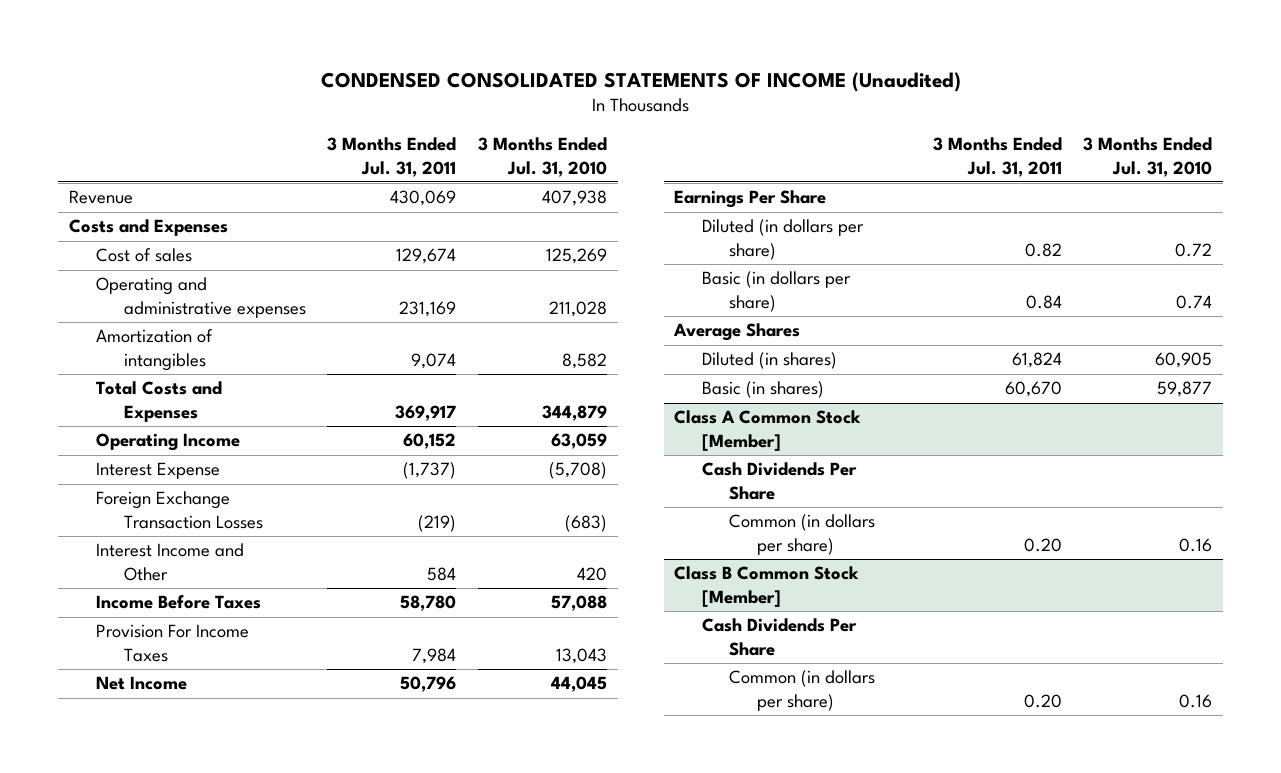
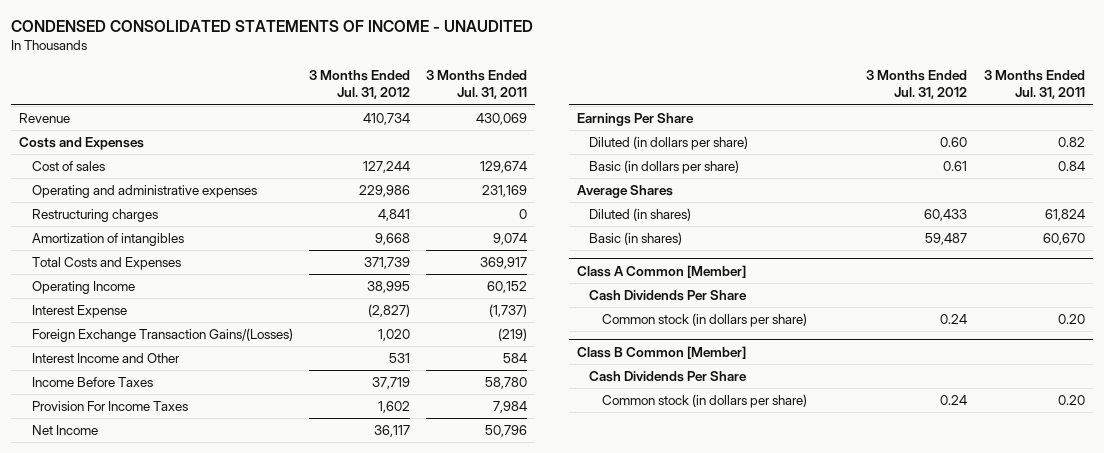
[320,71,961,92] CONDENSED CONSOLIDATED STATEMENTS OF INCOME (Unaudited) -> [11,19,534,32] CONDENSED CONSOLIDATED STATEMENTS OF INCOME - UNAUDITED
[477,137,607,177] 3 Months Ended Jul. 31, 2010 -> none
none -> [308,70,410,100] 3 Months Ended Jul. 31, 2012
none -> [31,208,158,222] Restructuring charges
[96,491,263,529] Foreign Exchange Transaction Losses -> [31,327,293,342] Foreign Exchange Transaction Gains/(Losses)
[674,410,862,451] Class A Common Stock [Member] -> [576,264,746,278] Class A Common [Member]
[729,514,876,555] Common (in dollars per share) -> [601,312,807,327] Common stock (in dollars per share)
[674,566,860,607] Class B Common Stock [Member] -> [576,345,746,359] Class B Common [Member]
[729,670,876,711] Common (in dollars per share) -> [601,393,807,408] Common stock (in dollars per share)

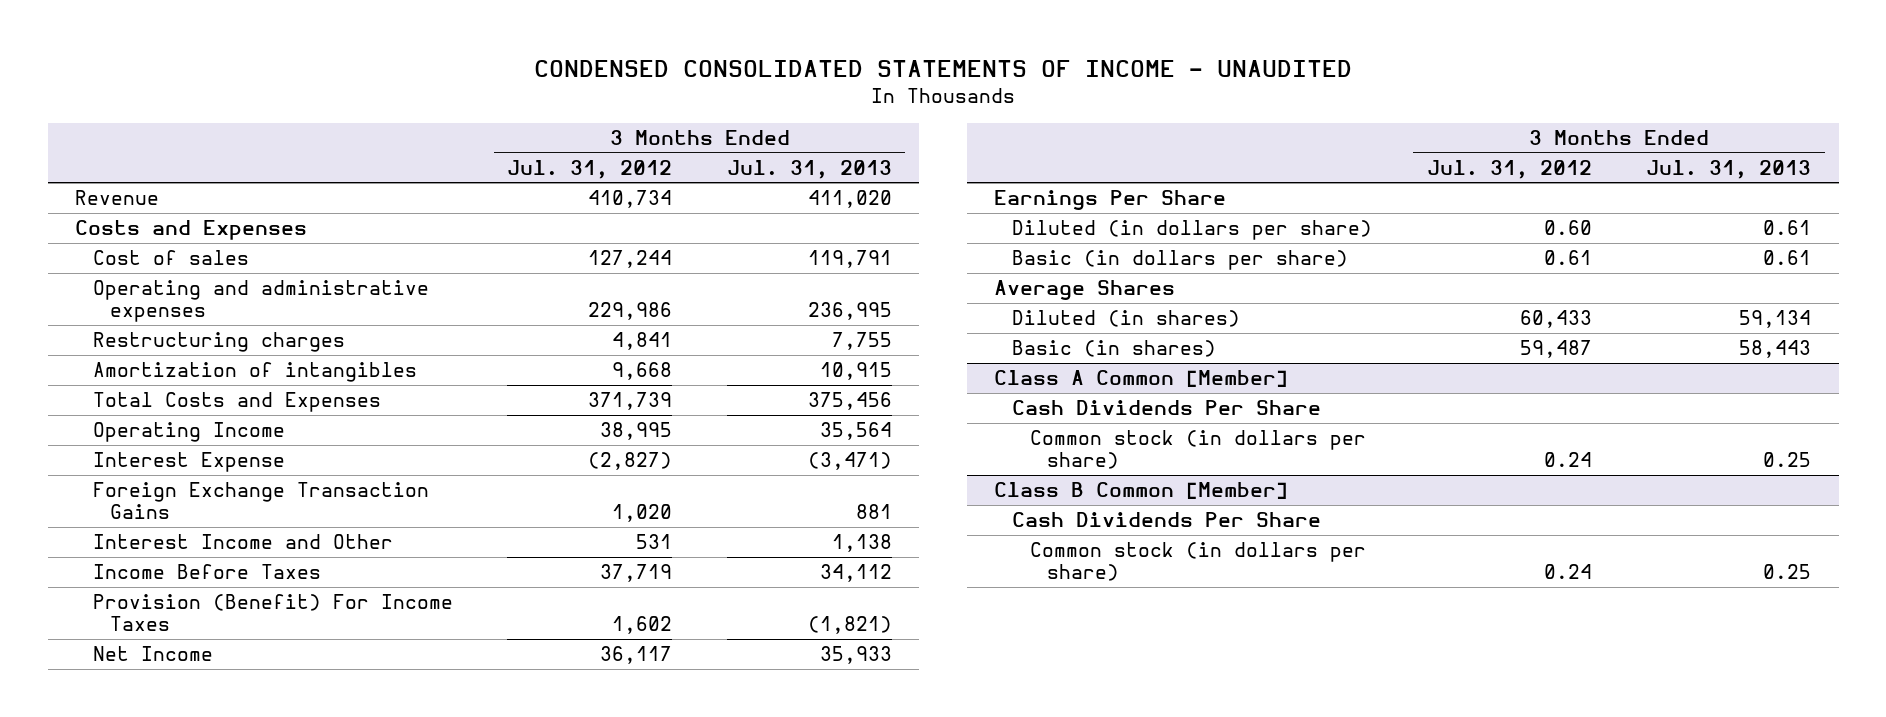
[426,70,528,100] 3 Months Ended Jul. 31, 2011 -> none
none -> [726,159,892,179] Jul. 31, 2013
[31,327,293,342] Foreign Exchange Transaction Gains/(Losses) -> [92,482,429,520] Foreign Exchange Transaction Gains
[31,400,188,411] Provision For Income Taxes -> [92,594,453,632] Provision (Benefit) For Income Taxes

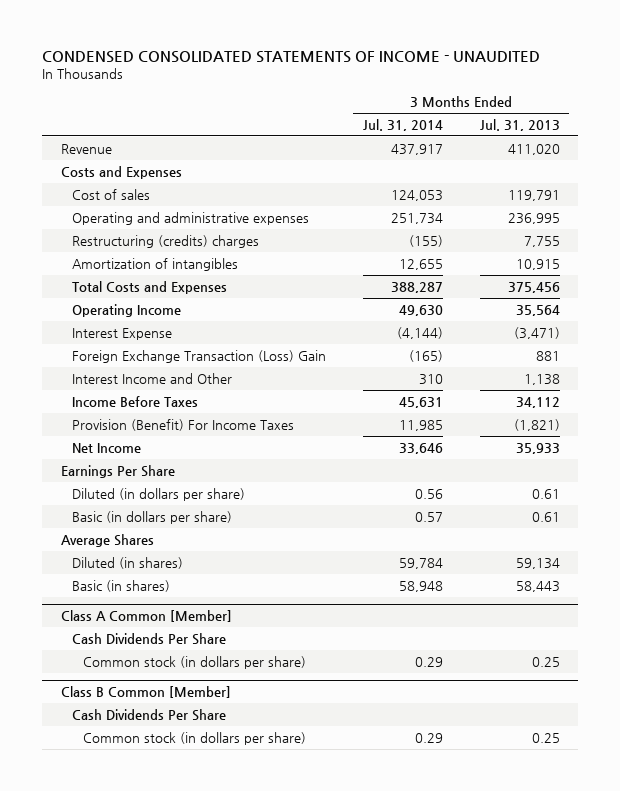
[507,159,673,179] Jul. 31, 2012 -> none
none -> [362,118,443,131] Jul. 31, 2014
[92,332,345,353] Restructuring charges -> [71,234,259,248] Restructuring (credits) charges
[92,482,429,520] Foreign Exchange Transaction Gains -> [71,349,326,363] Foreign Exchange Transaction (Loss) Gain

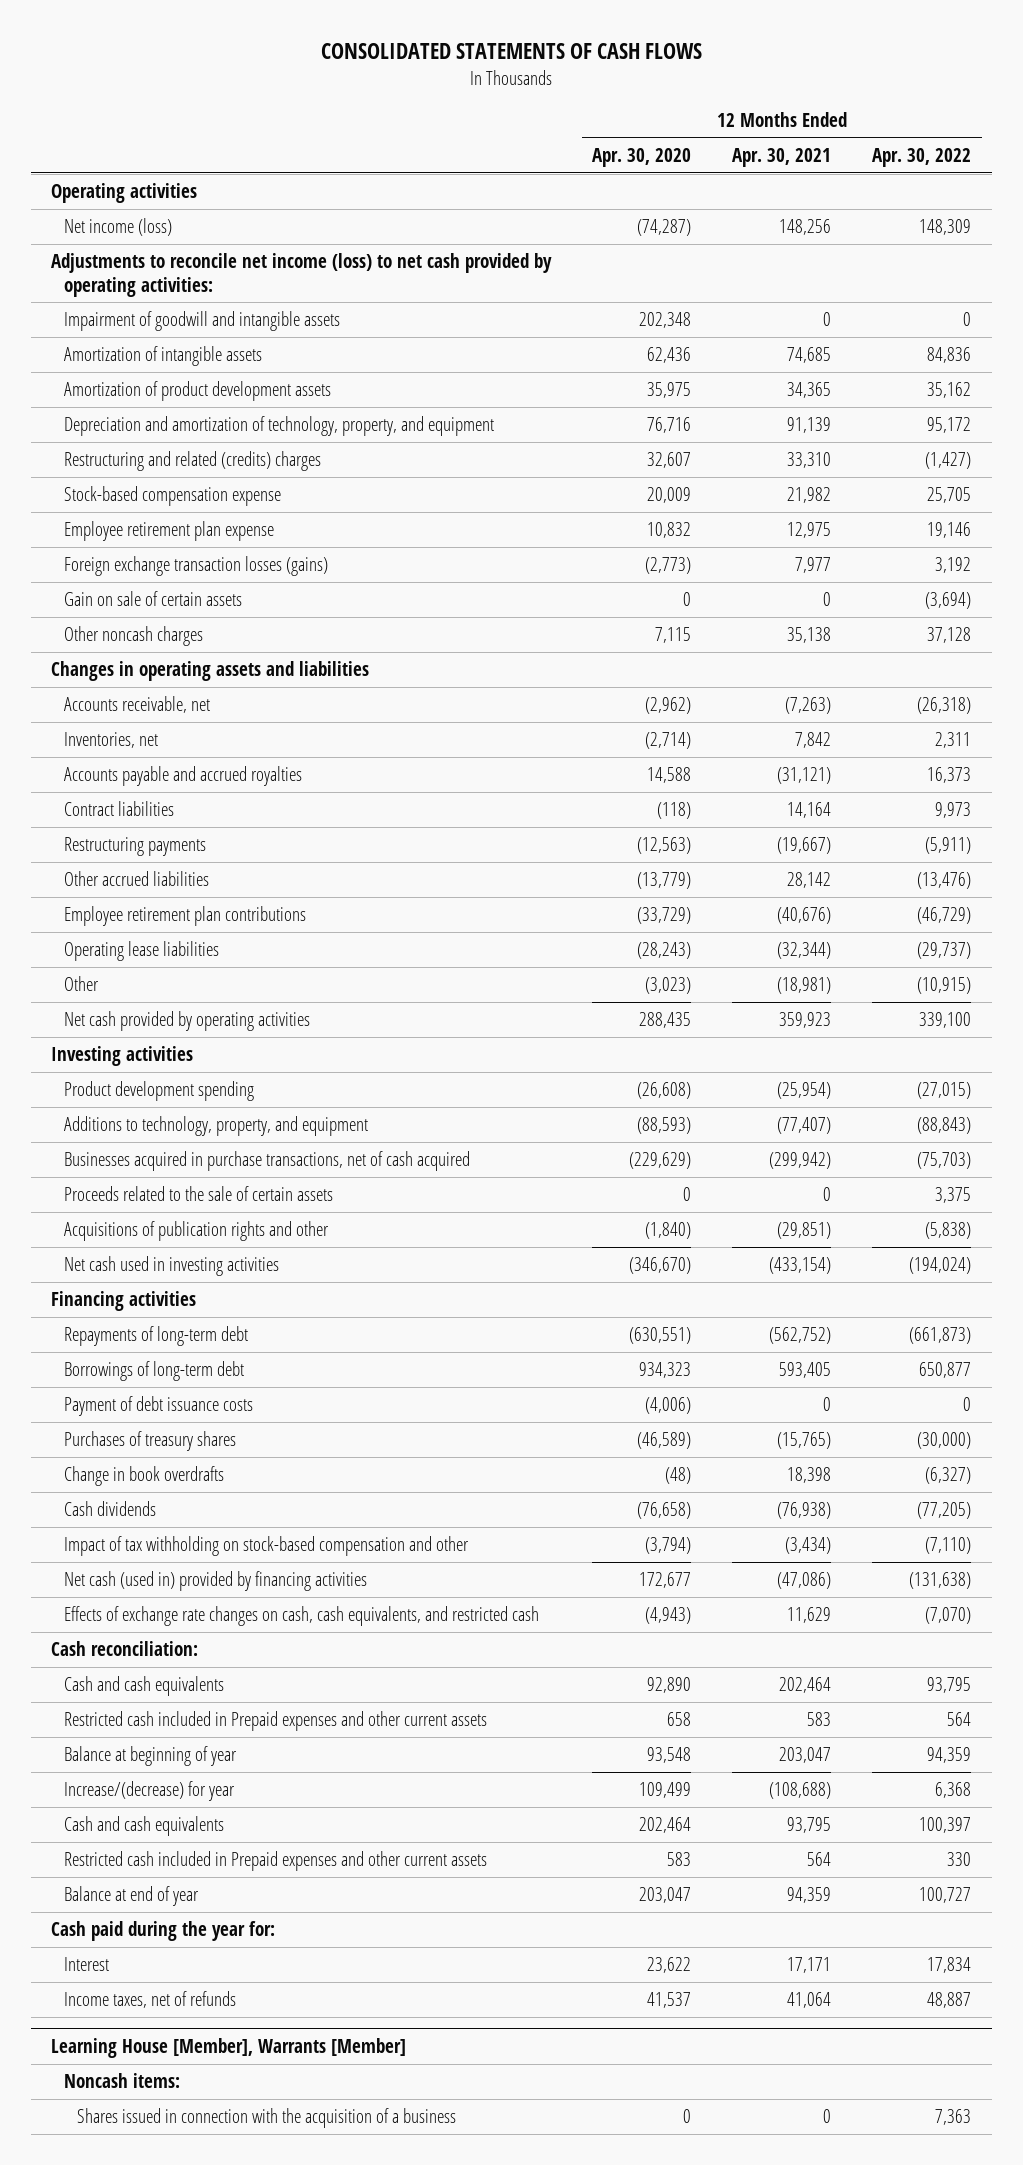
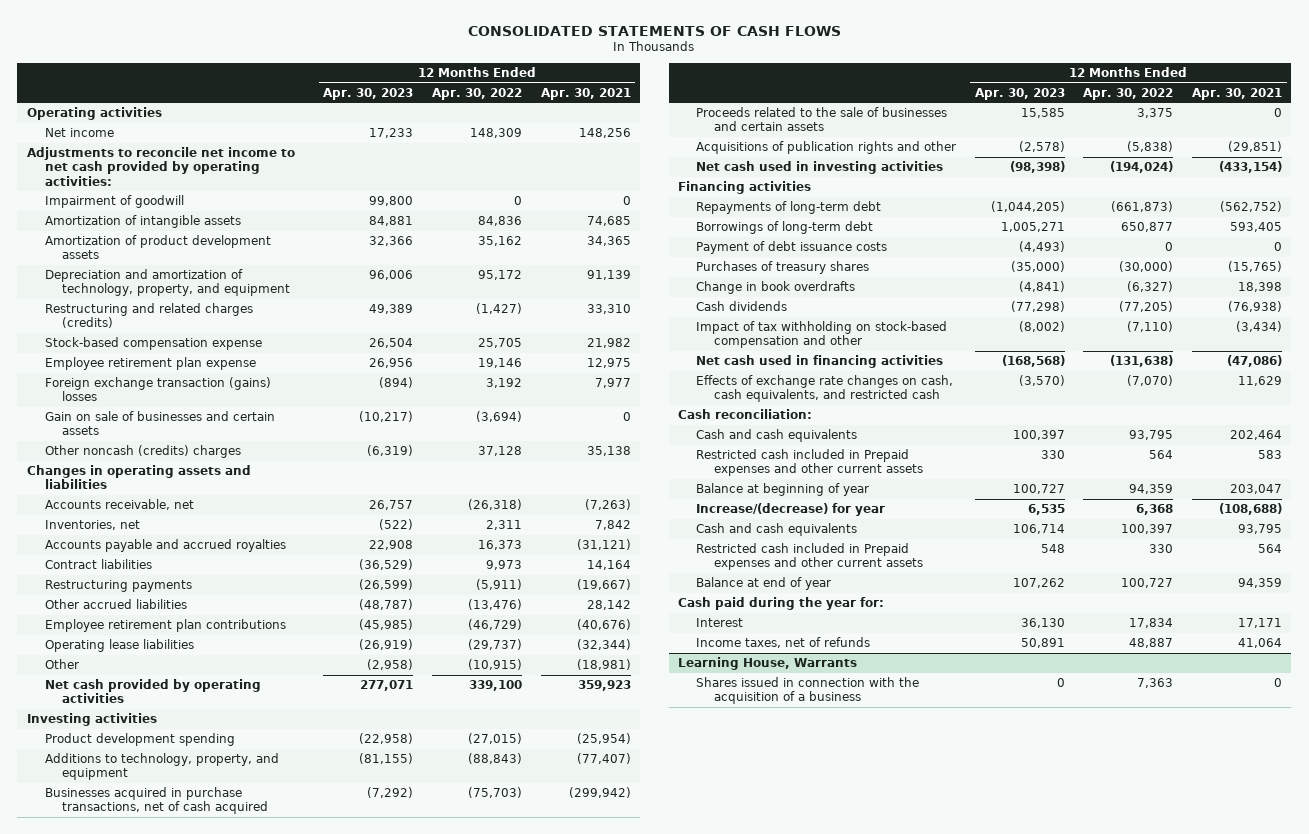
[592,147,692,167] Apr. 30, 2020 -> none
none -> [323,87,414,100] Apr. 30, 2023
[64,217,173,236] Net income (loss) -> [44,128,114,138] Net income
[51,252,553,297] Adjustments to reconcile net income (loss) to net cash provided by operating activities: -> [26,147,295,186] Adjustments to reconcile net income to net cash provided by operating activities:
[64,310,341,331] Impairment of goodwill and intangible assets -> [44,195,184,209] Impairment of goodwill
[64,450,322,471] Restructuring and related (credits) charges -> [44,303,253,329] Restructuring and related charges (credits)
[64,555,329,576] Foreign exchange transaction losses (gains) -> [44,377,271,402] Foreign exchange transaction (gains) losses
[64,590,243,606] Gain on sale of certain assets -> [44,411,275,436] Gain on sale of businesses and certain assets
[64,625,204,646] Other noncash charges -> [44,445,241,459] Other noncash (credits) charges
[64,1185,334,1201] Proceeds related to the sale of certain assets -> [696,107,948,132] Proceeds related to the sale of businesses and certain assets
[64,1570,368,1591] Net cash (used in) provided by financing activities -> [696,355,944,369] Net cash used in financing activities
[64,2072,181,2088] Noncash items: -> none
[51,2037,407,2058] Learning House [Member], Warrants [Member] -> [678,657,858,671] Learning House, Warrants

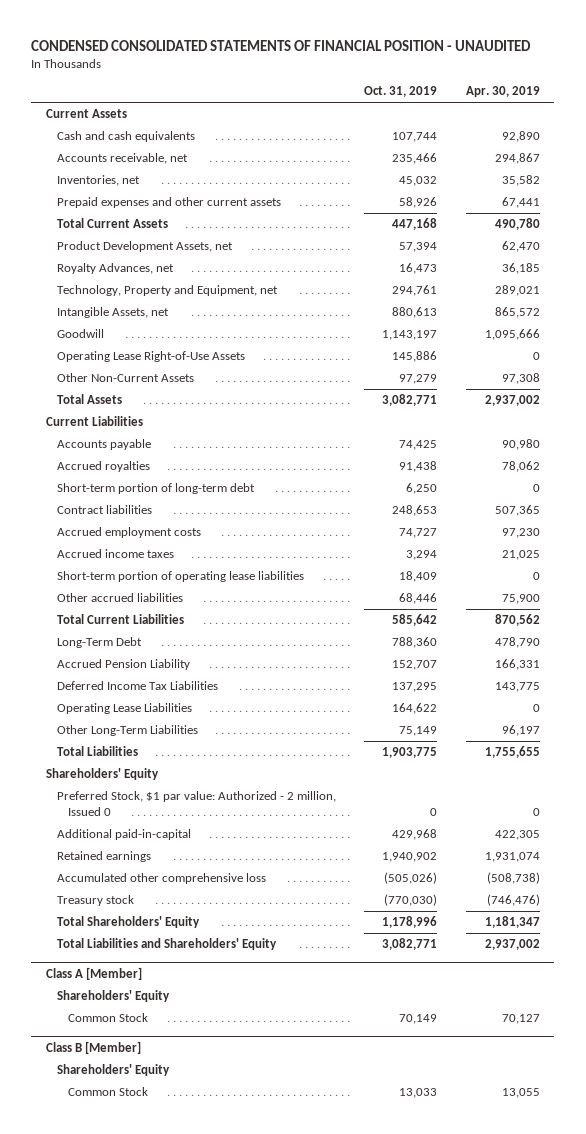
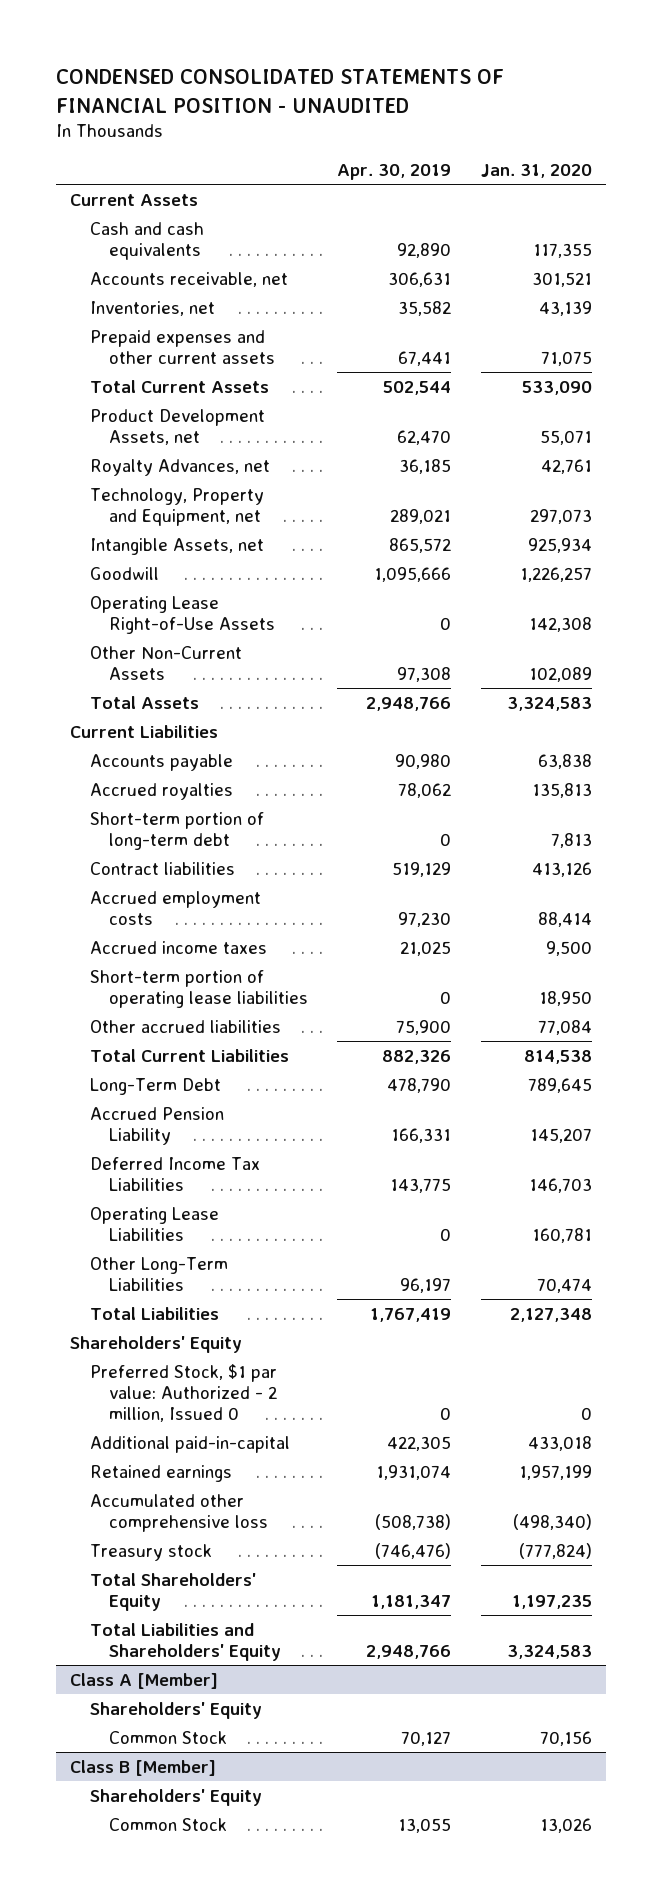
[364,86,438,98] Oct. 31, 2019 -> none
none -> [480,164,592,179] Jan. 31, 2020
[494,153,540,165] 294,867 -> [388,271,452,287] 306,631
[494,218,540,231] 490,780 -> [383,380,452,395] 502,544
[484,395,540,407] 2,937,002 -> [366,696,452,711] 2,948,766
[494,505,540,517] 507,365 -> [392,861,452,877] 519,129
[494,614,540,627] 870,562 -> [382,1049,452,1064] 882,326
[484,746,540,759] 1,755,655 -> [370,1307,452,1322] 1,767,419
[484,939,540,951] 2,937,002 -> [366,1644,452,1659] 2,948,766

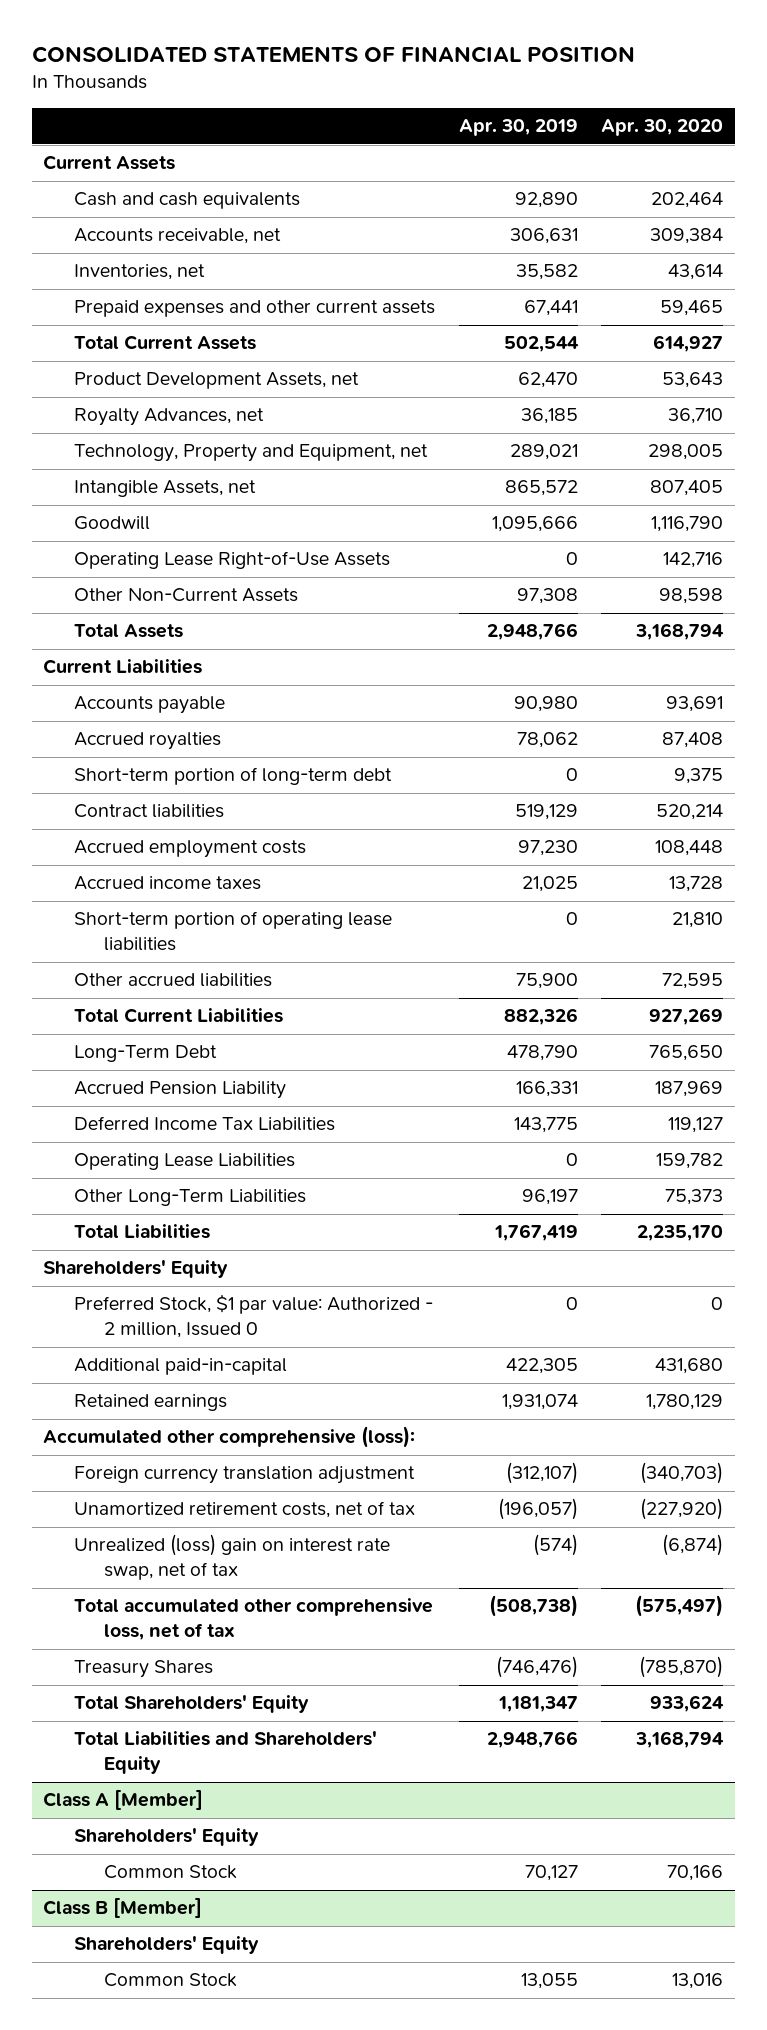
[55,69,504,113] CONDENSED CONSOLIDATED STATEMENTS OF FINANCIAL POSITION - UNAUDITED -> [31,45,635,63] CONSOLIDATED STATEMENTS OF FINANCIAL POSITION
[480,164,592,179] Jan. 31, 2020 -> none
none -> [601,119,724,137] Apr. 30, 2020
none -> [43,1426,416,1449] Accumulated other comprehensive (loss):
none -> [73,1466,415,1485] Foreign currency translation adjustment
none -> [73,1501,415,1519] Unamortized retirement costs, net of tax
none -> [73,1534,390,1581] Unrealized (loss) gain on interest rate swap, net of tax
[89,1493,269,1532] Accumulated other comprehensive loss -> [73,1598,433,1641] Total accumulated other comprehensive loss, net of tax
[89,1543,212,1561] Treasury stock -> [73,1660,213,1679] Treasury Shares

